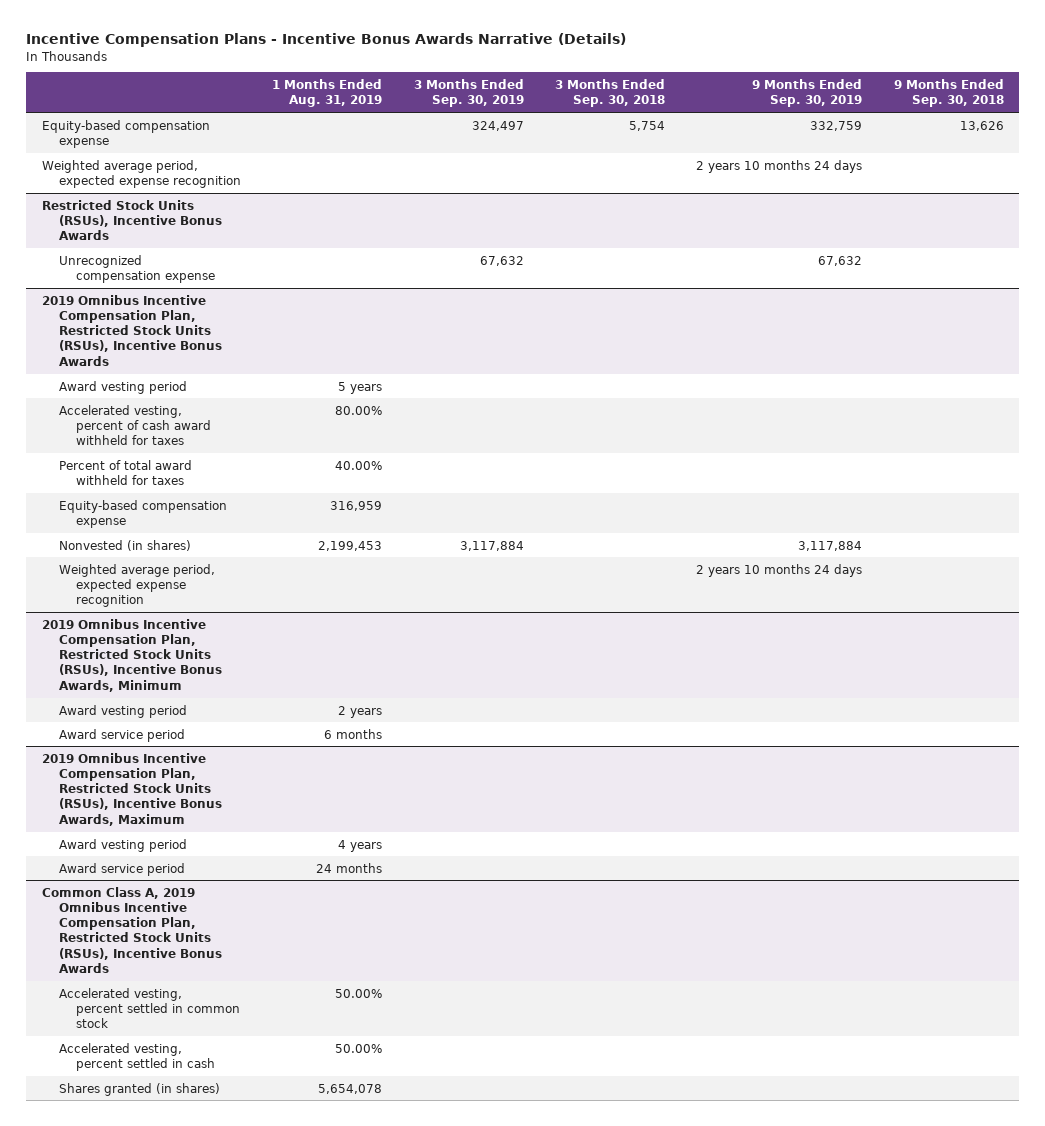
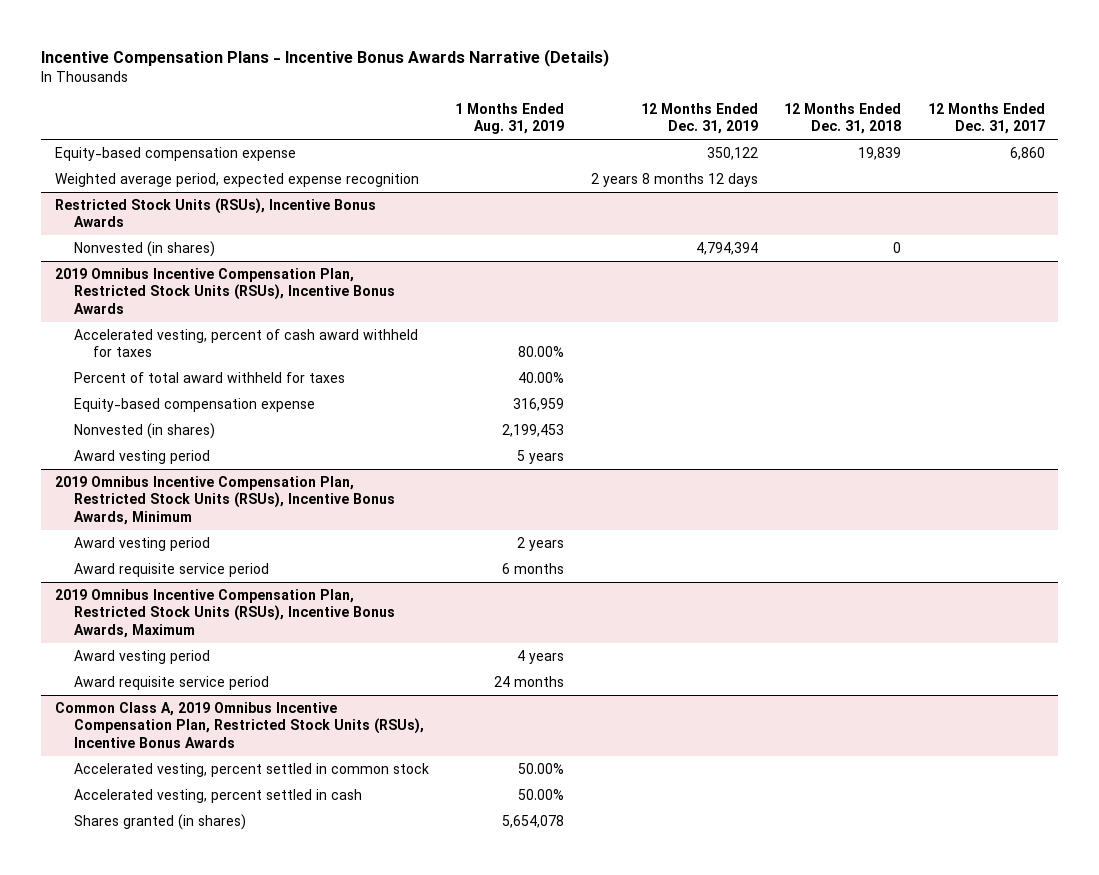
[413,78,524,108] 3 Months Ended Sep. 30, 2019 -> none
[554,78,665,108] 3 Months Ended Sep. 30, 2018 -> none
[752,78,863,108] 9 Months Ended Sep. 30, 2019 -> none
[893,78,1004,108] 9 Months Ended Sep. 30, 2018 -> none
none -> [640,102,758,135] 12 Months Ended Dec. 31, 2019
none -> [784,102,902,135] 12 Months Ended Dec. 31, 2018
none -> [927,102,1045,135] 12 Months Ended Dec. 31, 2017
[58,254,215,283] Unrecognized compensation expense -> none
none -> [73,240,215,257] Nonvested (in shares)
[58,563,215,608] Weighted average period, expected expense recognition -> none
[58,380,187,394] Award vesting period -> [73,449,210,464] Award vesting period
[58,728,185,742] Award service period -> [73,562,269,577] Award requisite service period
[58,862,185,876] Award service period -> [73,675,269,690] Award requisite service period

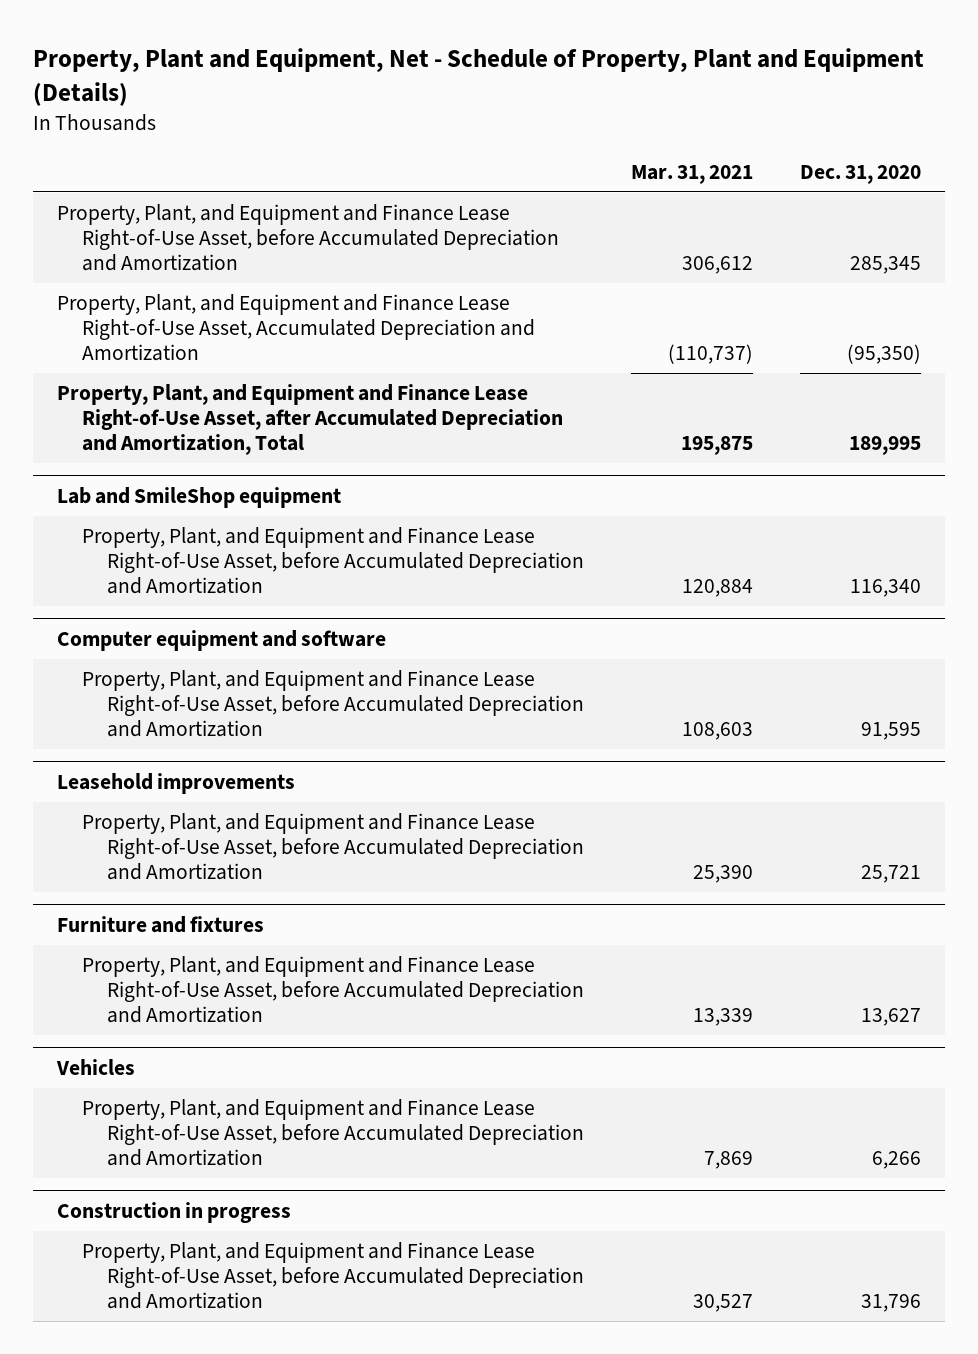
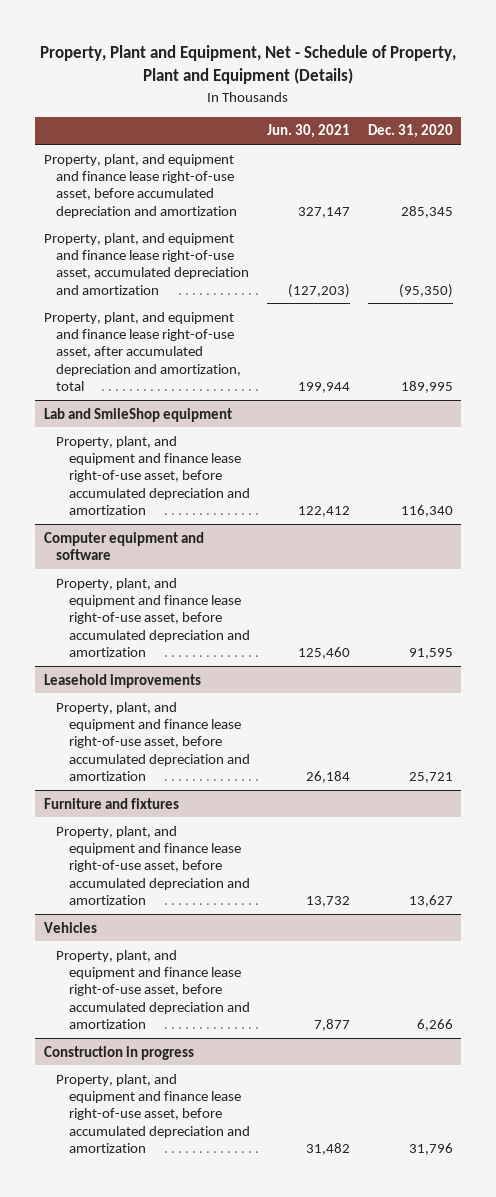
[631,164,754,184] Mar. 31, 2021 -> none
none -> [267,124,351,139] Jun. 30, 2021
[57,204,559,272] Property, Plant, and Equipment and Finance Lease Right-of-Use Asset, before Accumulated Depreciation and Amortization -> [43,153,238,218] Property, plant, and equipment and finance lease right-of-use asset, before accumulated depreciation and amortization
[57,294,535,362] Property, Plant, and Equipment and Finance Lease Right-of-Use Asset, Accumulated Depreciation and Amortization -> [43,232,250,295] Property, plant, and equipment and finance lease right-of-use asset, accumulated depreciation and amortization
[57,384,563,456] Property, Plant, and Equipment and Finance Lease Right-of-Use Asset, after Accumulated Depreciation and Amortization, Total -> [43,311,242,391] Property, plant, and equipment and finance lease right-of-use asset, after accumulated depreciation and amortization, total
[81,527,584,595] Property, Plant, and Equipment and Finance Lease Right-of-Use Asset, before Accumulated Depreciation and Amortization -> [56,435,250,515] Property, plant, and equipment and finance lease right-of-use asset, before accumulated depreciation and amortization
[81,670,584,738] Property, Plant, and Equipment and Finance Lease Right-of-Use Asset, before Accumulated Depreciation and Amortization -> [56,577,250,657] Property, plant, and equipment and finance lease right-of-use asset, before accumulated depreciation and amortization
[81,813,584,881] Property, Plant, and Equipment and Finance Lease Right-of-Use Asset, before Accumulated Depreciation and Amortization -> [56,701,250,781] Property, plant, and equipment and finance lease right-of-use asset, before accumulated depreciation and amortization
[81,956,584,1024] Property, Plant, and Equipment and Finance Lease Right-of-Use Asset, before Accumulated Depreciation and Amortization -> [56,825,250,905] Property, plant, and equipment and finance lease right-of-use asset, before accumulated depreciation and amortization
[81,1099,584,1167] Property, Plant, and Equipment and Finance Lease Right-of-Use Asset, before Accumulated Depreciation and Amortization -> [56,949,250,1029] Property, plant, and equipment and finance lease right-of-use asset, before accumulated depreciation and amortization
[81,1242,584,1310] Property, Plant, and Equipment and Finance Lease Right-of-Use Asset, before Accumulated Depreciation and Amortization -> [56,1073,250,1153] Property, plant, and equipment and finance lease right-of-use asset, before accumulated depreciation and amortization

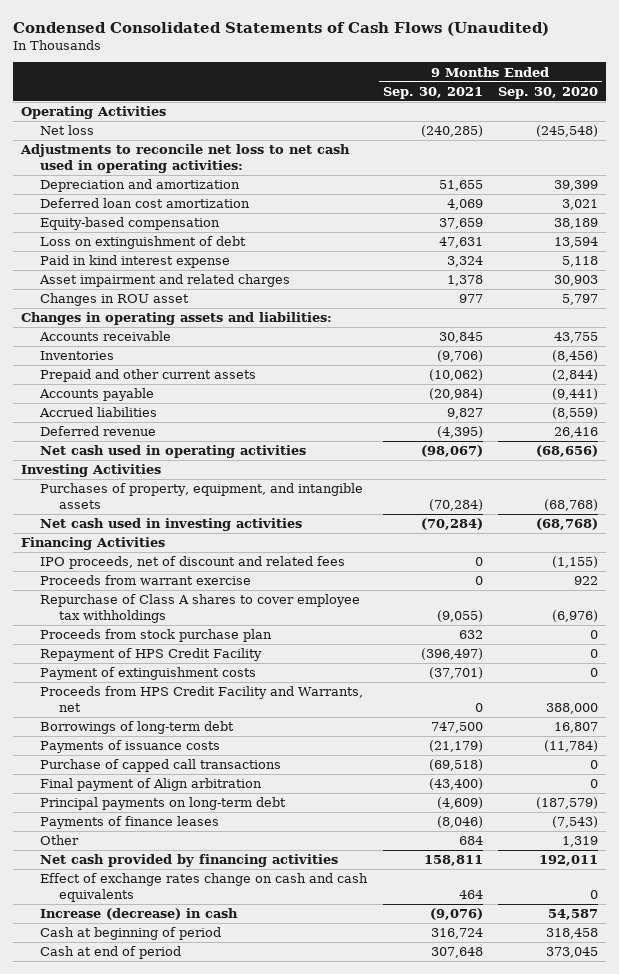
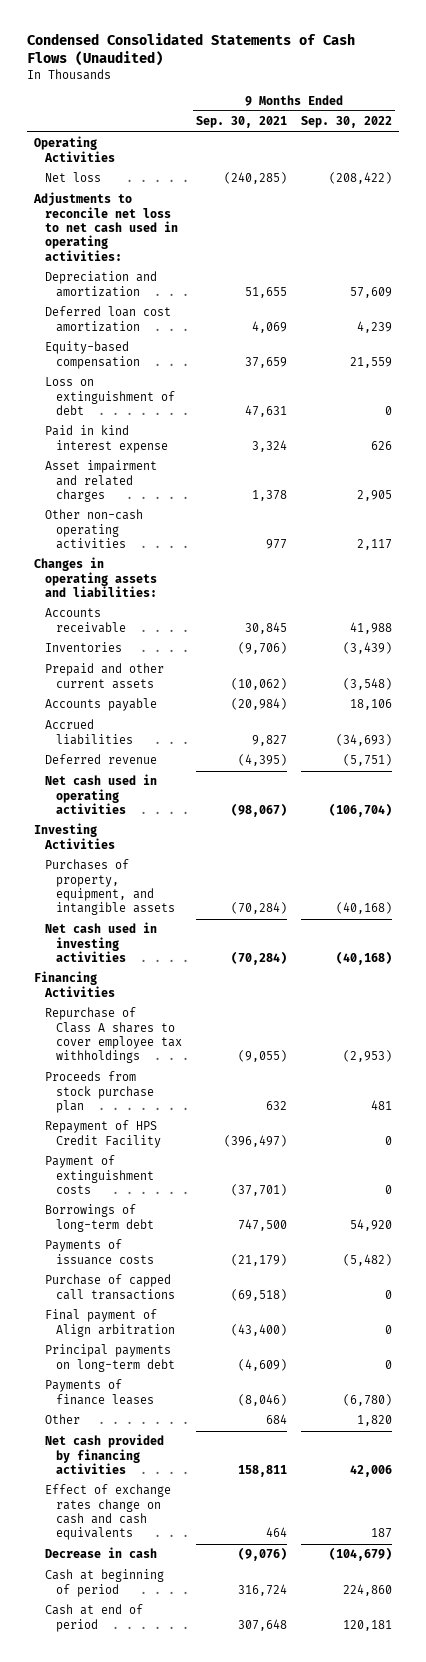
[498,86,599,99] Sep. 30, 2020 -> none
none -> [300,116,392,129] Sep. 30, 2022
[39,293,189,307] Changes in ROU asset -> [45,509,144,550] Other non-cash operating activities
[39,556,345,570] IPO proceeds, net of discount and related fees -> none
[39,575,251,586] Proceeds from warrant exercise -> none
[39,686,363,713] Proceeds from HPS Credit Facility and Warrants, net -> none
[39,908,238,921] Increase (decrease) in cash -> [45,1547,158,1559] Decrease in cash

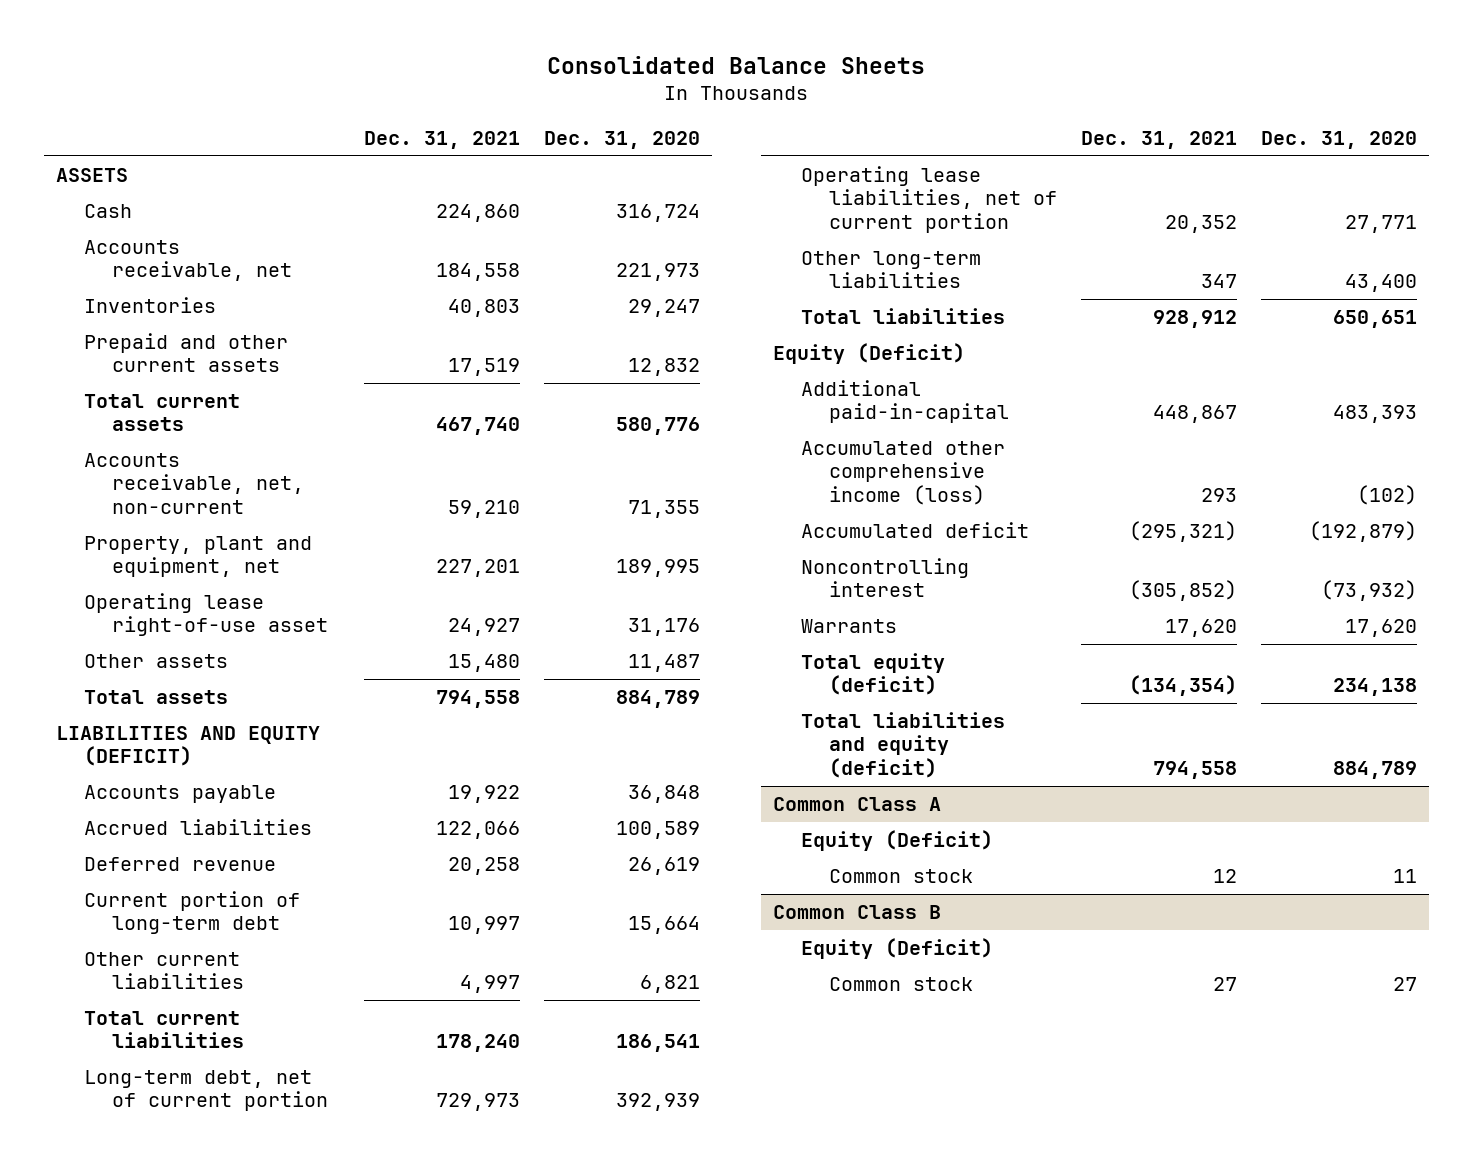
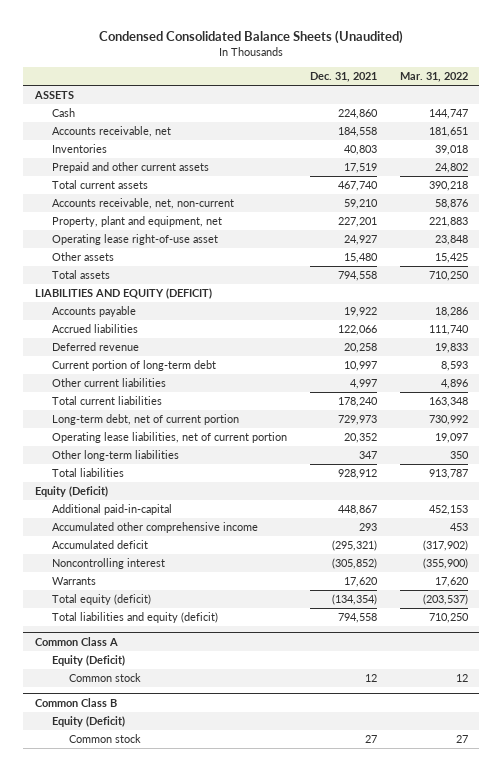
[547,55,926,74] Consolidated Balance Sheets -> [99,29,404,44] Condensed Consolidated Balance Sheets (Unaudited)
[543,130,700,149] Dec. 31, 2020 -> none
none -> [399,72,468,83] Mar. 31, 2022
[800,441,1005,505] Accumulated other comprehensive income (loss) -> [51,522,258,534] Accumulated other comprehensive income

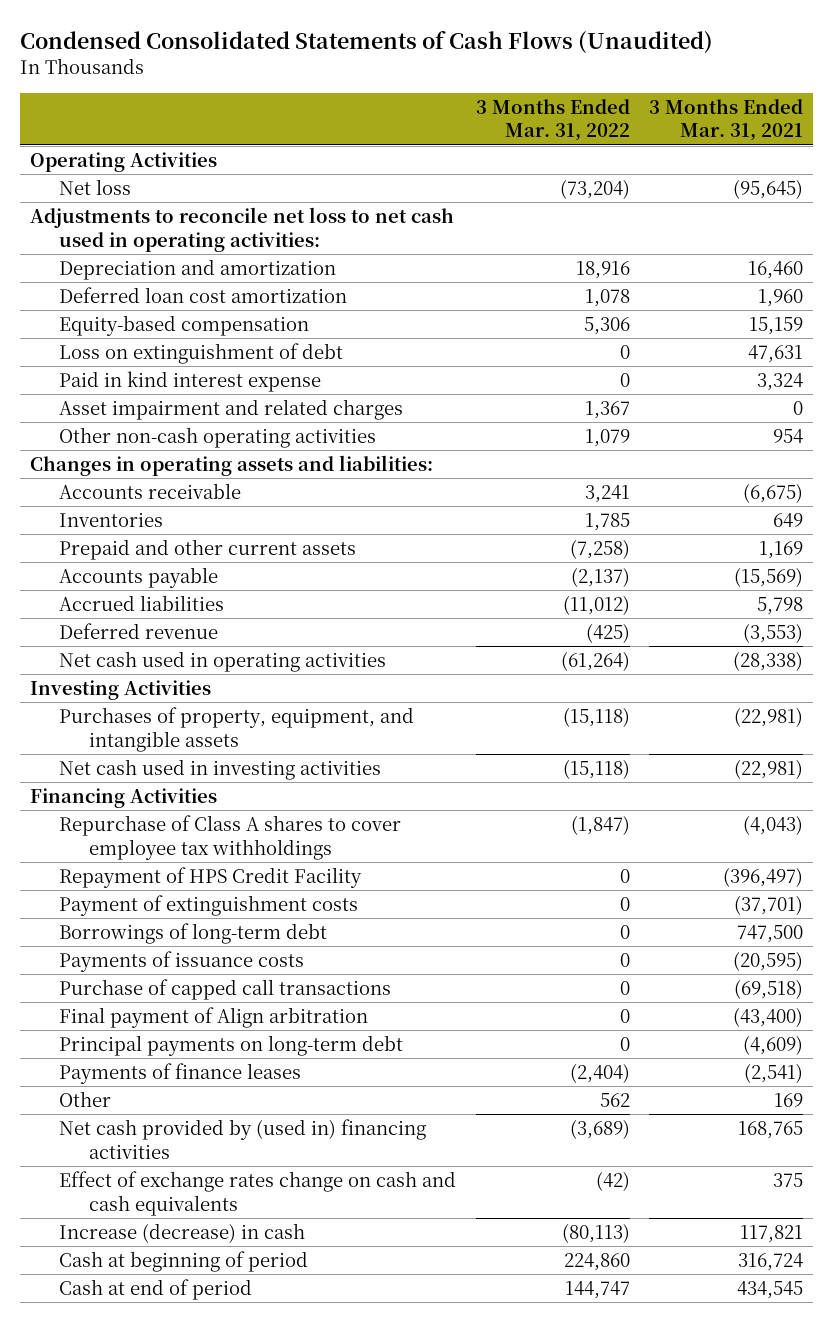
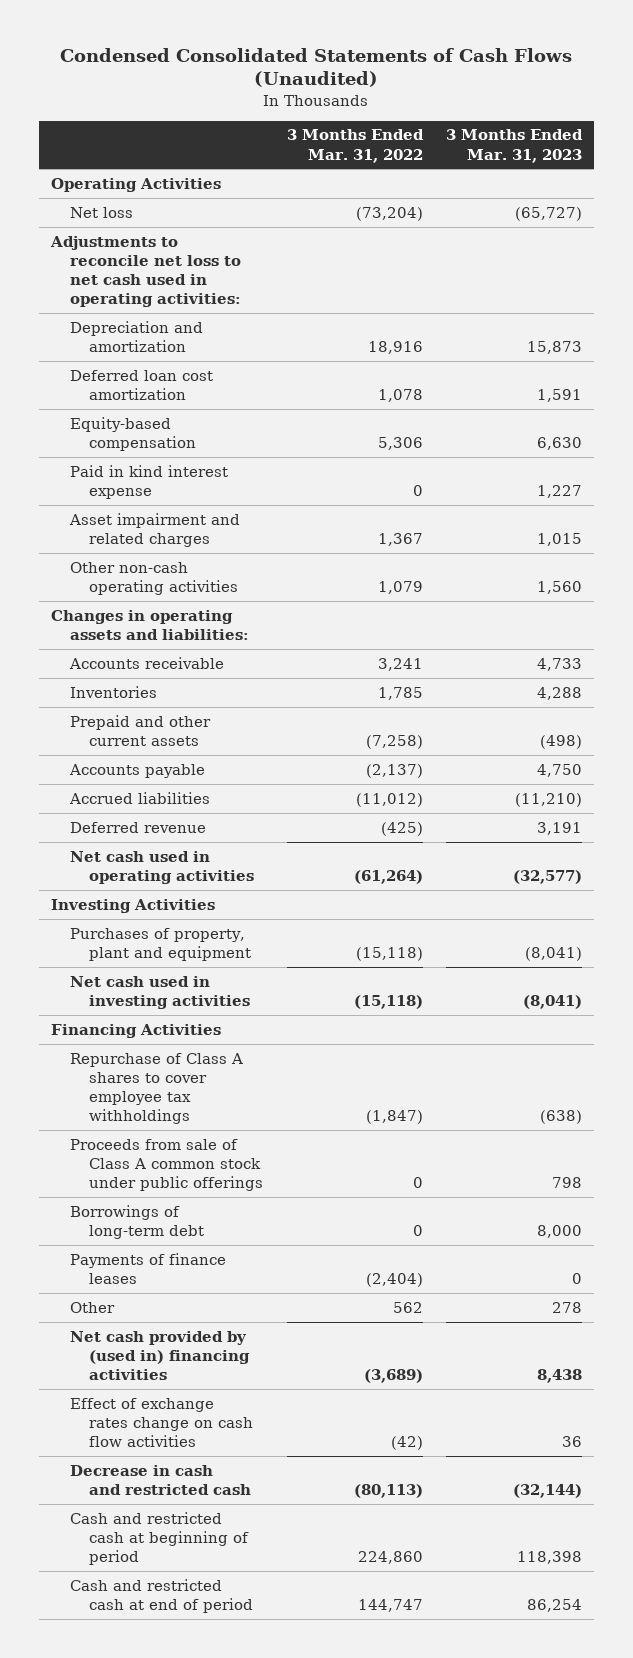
[649,98,804,142] 3 Months Ended Mar. 31, 2021 -> none
none -> [446,129,584,163] 3 Months Ended Mar. 31, 2023
[59,342,344,364] Loss on extinguishment of debt -> none
[59,706,415,752] Purchases of property, equipment, and intangible assets -> [69,927,251,961] Purchases of property, plant and equipment
[59,866,363,888] Repayment of HPS Credit Facility -> none
[59,894,359,916] Payment of extinguishment costs -> none
none -> [69,1138,263,1192] Proceeds from sale of Class A common stock under public offerings
[59,950,305,972] Payments of issuance costs -> none
[59,978,392,1000] Purchase of capped call transactions -> none
[59,1006,369,1028] Final payment of Align arbitration -> none
[59,1034,404,1056] Principal payments on long-term debt -> none
[59,1170,457,1216] Effect of exchange rates change on cash and cash equivalents -> [69,1397,253,1448] Effect of exchange rates change on cash flow activities
[59,1222,306,1243] Increase (decrease) in cash -> [69,1464,251,1495] Decrease in cash and restricted cash
[59,1250,309,1272] Cash at beginning of period -> [69,1511,249,1566] Cash and restricted cash at beginning of period
[59,1278,253,1300] Cash at end of period -> [69,1578,253,1613] Cash and restricted cash at end of period

